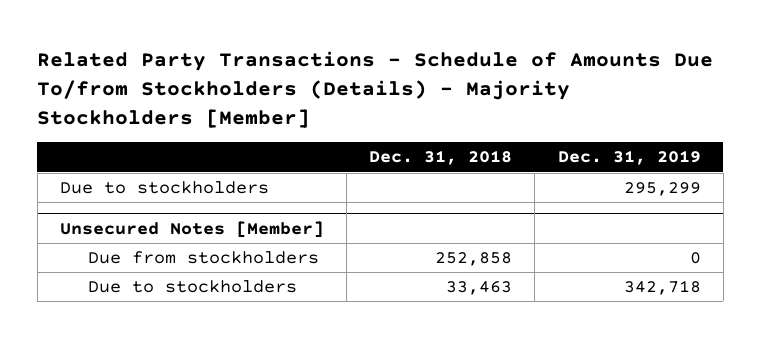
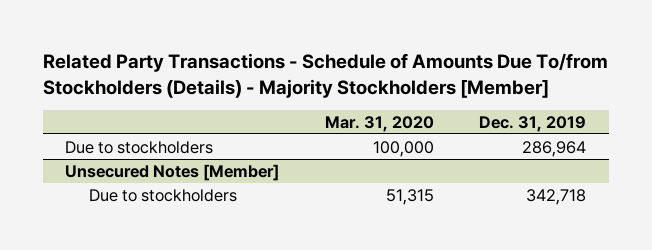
[369,150,513,166] Dec. 31, 2018 -> none
none -> [324,115,434,132] Mar. 31, 2020
[623,182,701,197] 295,299 -> [522,140,587,157] 286,964
[87,251,319,265] Due from stockholders -> none

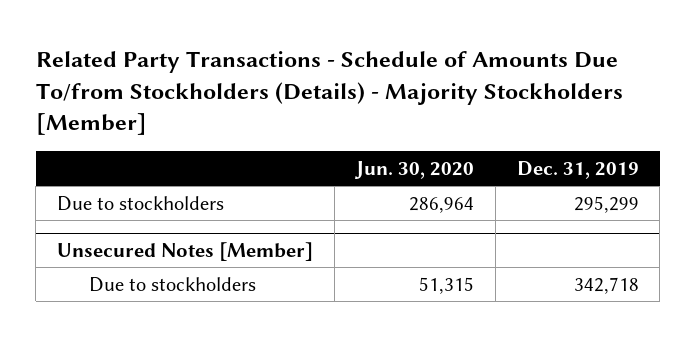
[324,115,434,132] Mar. 31, 2020 -> none
none -> [353,160,474,179] Jun. 30, 2020
[522,140,587,157] 286,964 -> [573,195,639,213] 295,299

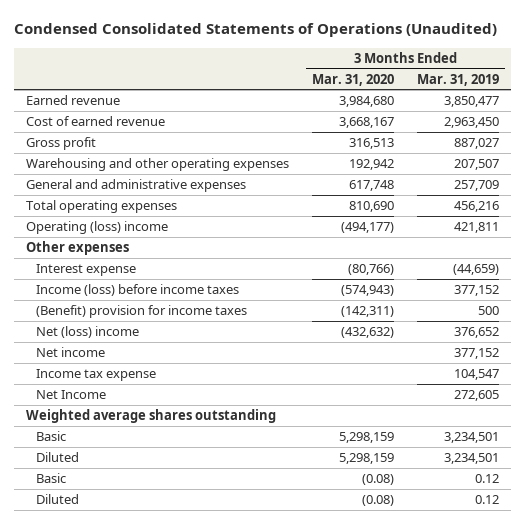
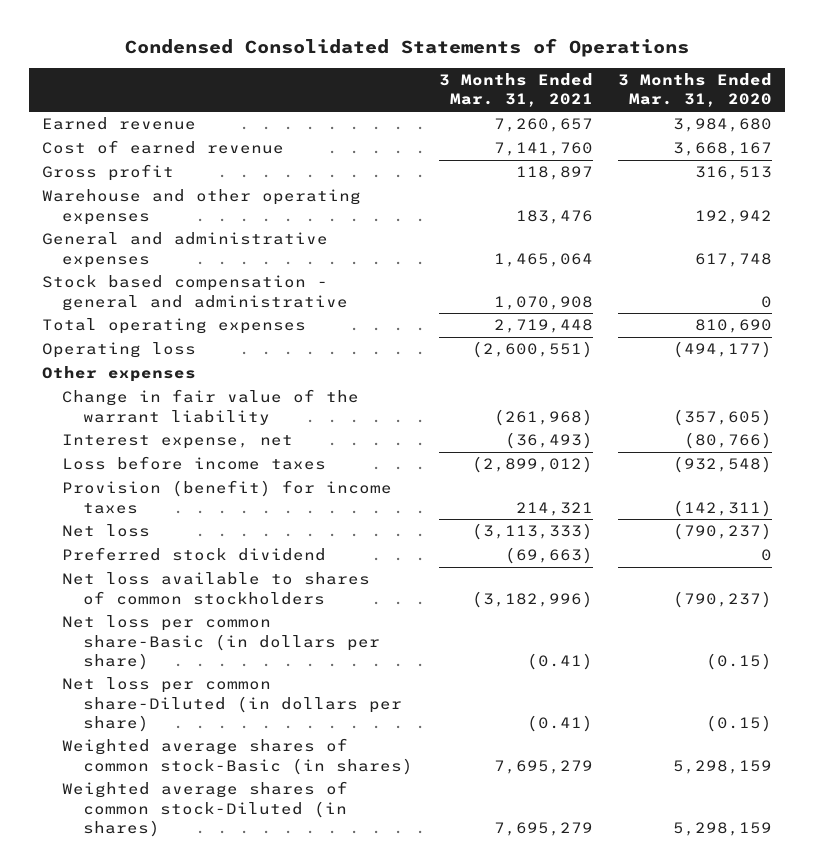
[13,23,497,38] Condensed Consolidated Statements of Operations (Unaudited) -> [124,37,689,57] Condensed Consolidated Statements of Operations
[417,73,500,86] Mar. 31, 2019 -> none
none -> [438,73,593,108] 3 Months Ended Mar. 31, 2021
[25,158,289,172] Warehousing and other operating expenses -> [41,189,361,225] Warehouse and other operating expenses
none -> [41,275,349,311] Stock based compensation - general and administrative
[25,221,168,235] Operating (loss) income -> [41,342,196,359] Operating loss
[36,347,106,358] Net income -> none
[36,369,157,382] Income tax expense -> none
[36,390,107,400] Net Income -> none
[25,409,276,424] Weighted average shares outstanding -> none
[36,473,67,484] Basic -> none
[36,494,80,505] Diluted -> none
none -> [62,389,360,425] Change in fair value of the warrant liability
[36,264,137,277] Interest expense -> [62,434,294,450] Interest expense, net
[36,284,240,297] Income (loss) before income taxes -> [62,456,327,471] Loss before income taxes
[341,285,395,297] (574,943) -> [672,456,772,474] (932,548)
[36,305,248,319] (Benefit) provision for income taxes -> [62,480,393,514] Provision (benefit) for income taxes
[36,326,140,339] Net (loss) income -> [62,524,151,538] Net loss
[341,327,395,339] (432,632) -> [672,523,772,541] (790,237)
none -> [62,547,327,562] Preferred stock dividend
none -> [62,572,371,605] Net loss available to shares of common stockholders
none -> [62,615,381,670] Net loss per common share-Basic (in dollars per share)
none -> [62,677,403,732] Net loss per common share-Diluted (in dollars per share)
[36,431,67,442] Basic -> [62,738,414,775] Weighted average shares of common stock-Basic (in shares)
[36,452,80,463] Diluted -> [62,781,349,837] Weighted average shares of common stock-Diluted (in shares)

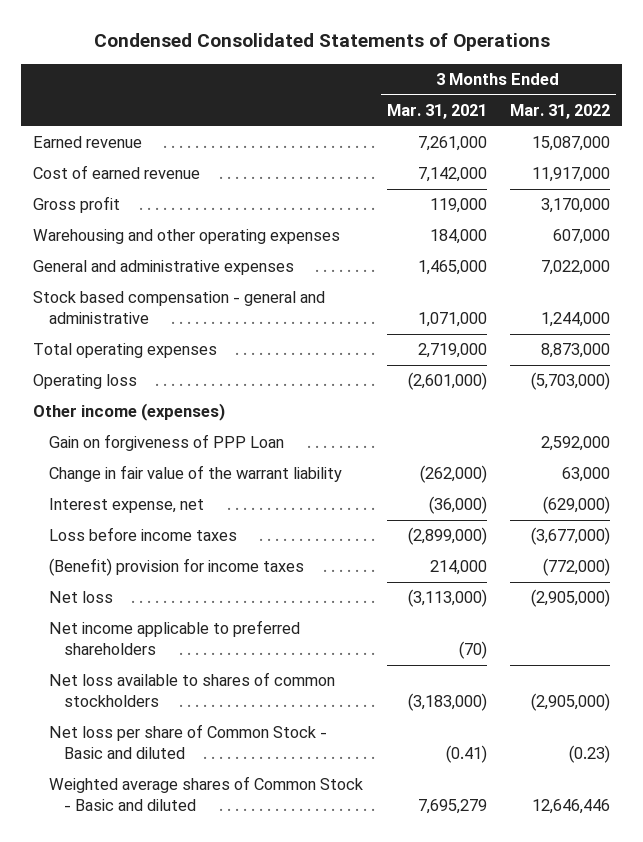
[617,73,772,108] 3 Months Ended Mar. 31, 2020 -> none
none -> [510,103,611,119] Mar. 31, 2022
[62,547,327,562] Preferred stock dividend -> none
[62,677,403,732] Net loss per common share-Diluted (in dollars per share) -> none
[62,781,349,837] Weighted average shares of common stock-Diluted (in shares) -> none
[493,118,593,133] 7,260,657 -> [417,136,487,152] 7,261,000
[493,142,593,157] 7,141,760 -> [417,167,487,183] 7,142,000
[515,166,593,181] 118,897 -> [429,198,487,214] 119,000
[41,189,361,225] Warehouse and other operating expenses -> [33,229,341,245] Warehousing and other operating expenses
[515,209,593,224] 183,476 -> [429,229,487,245] 184,000
[493,252,593,267] 1,465,064 -> [417,260,487,276] 1,465,000
[493,295,593,310] 1,070,908 -> [417,312,487,328] 1,071,000
[493,319,593,334] 2,719,448 -> [417,343,487,359] 2,719,000
[471,341,593,359] (2,600,551) -> [407,372,487,391] (2,601,000)
[41,366,196,383] Other expenses -> [33,403,226,422] Other income (expenses)
none -> [48,434,284,452] Gain on forgiveness of PPP Loan
[493,408,593,426] (261,968) -> [419,465,487,484] (262,000)
[504,432,593,450] (36,493) -> [428,496,487,515] (36,000)
[471,456,593,474] (2,899,012) -> [407,527,487,546] (2,899,000)
[62,480,393,514] Provision (benefit) for income taxes -> [48,558,304,577] (Benefit) provision for income taxes
[515,501,593,516] 214,321 -> [429,560,487,576] 214,000
[471,523,593,541] (3,113,333) -> [407,589,487,608] (3,113,000)
none -> [48,620,300,656] Net income applicable to preferred shareholders
[471,590,593,608] (3,182,996) -> [407,693,487,712] (3,183,000)
[62,615,381,670] Net loss per common share-Basic (in dollars per share) -> [48,724,327,760] Net loss per share of Common Stock - Basic and diluted
[62,738,414,775] Weighted average shares of common stock-Basic (in shares) -> [48,776,363,812] Weighted average shares of Common Stock - Basic and diluted

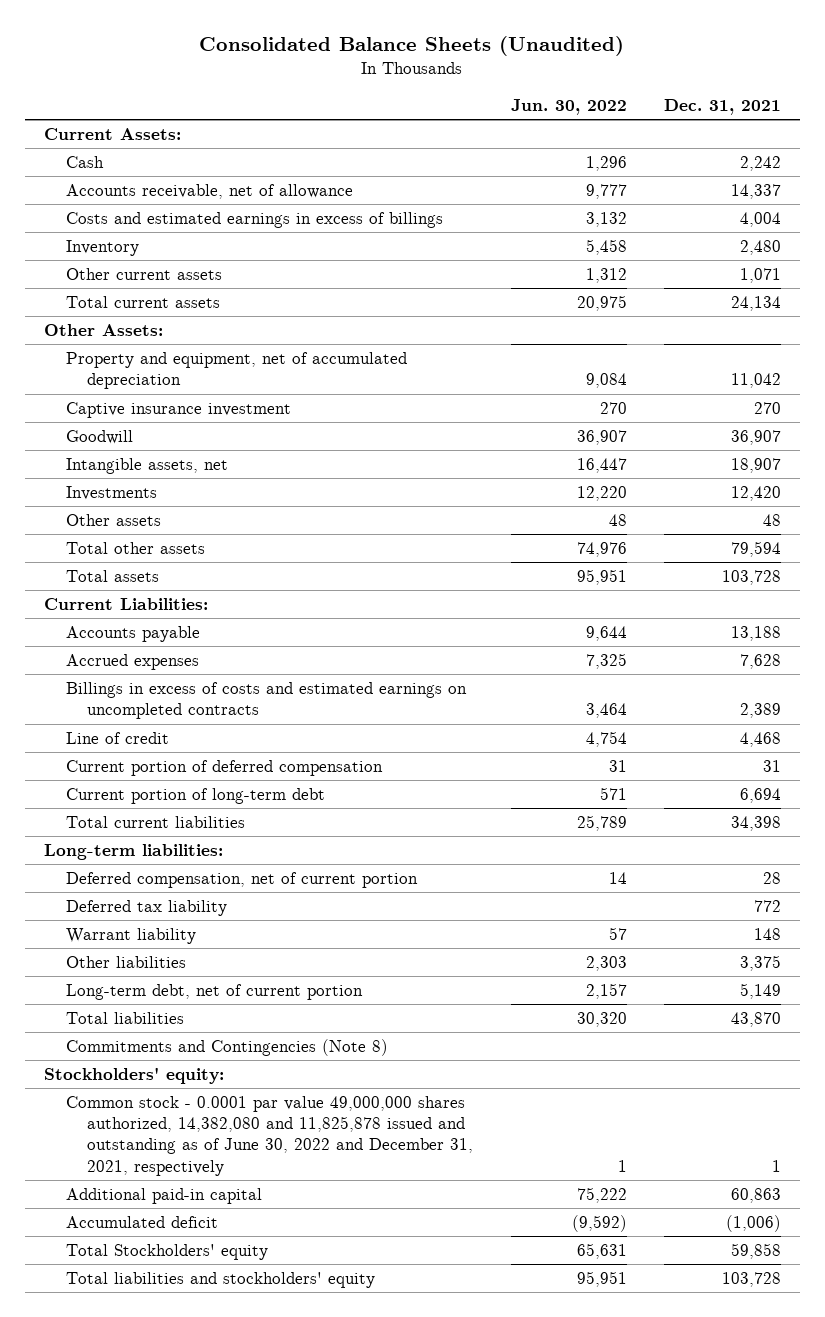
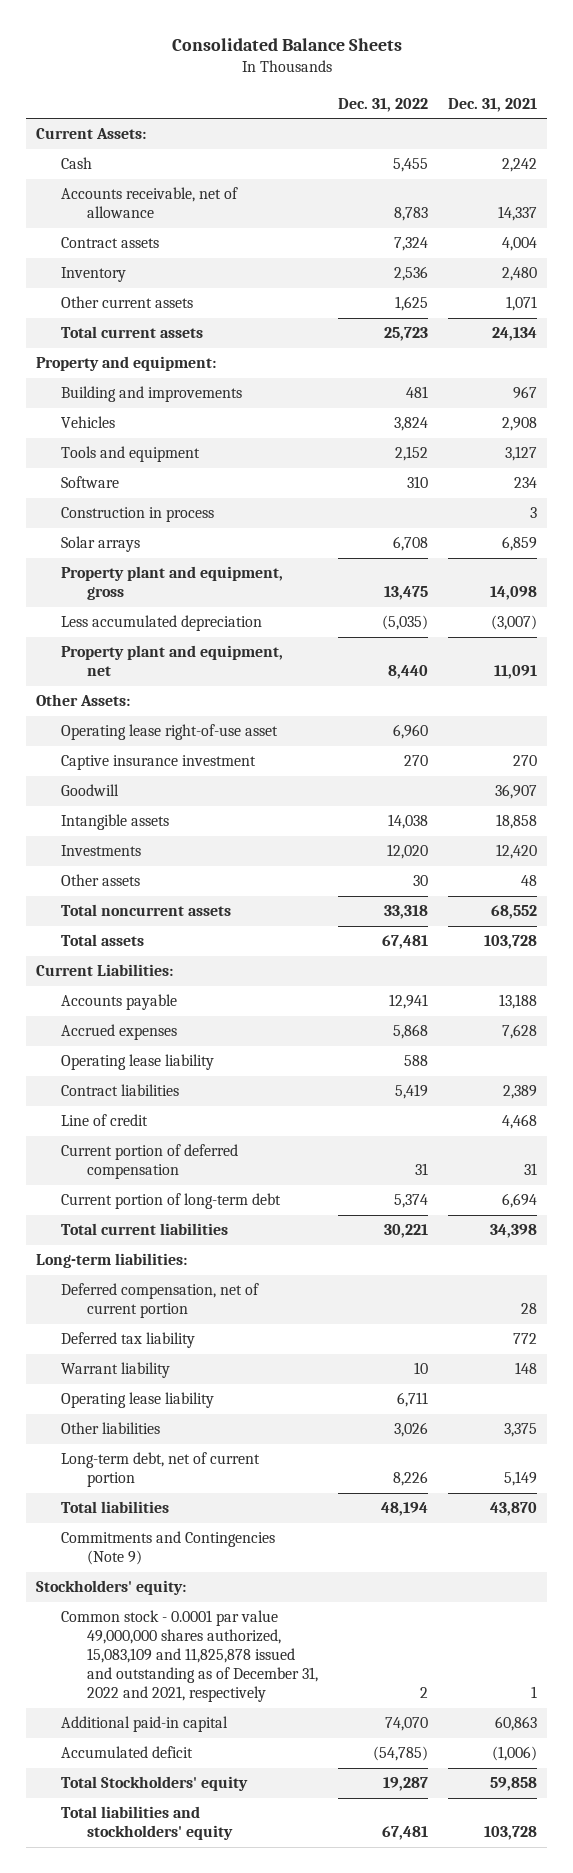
[199,36,625,57] Consolidated Balance Sheets (Unaudited) -> [171,37,402,51] Consolidated Balance Sheets
[510,99,627,116] Jun. 30, 2022 -> none
none -> [337,97,428,112] Dec. 31, 2022
[65,212,443,229] Costs and estimated earnings in excess of billings -> none
none -> [61,237,160,249] Contract assets
none -> [36,356,217,372] Property and equipment:
none -> [61,386,243,403] Building and improvements
none -> [61,416,116,429] Vehicles
none -> [61,446,201,463] Tools and equipment
none -> [61,476,120,489] Software
none -> [61,507,215,523] Construction in process
none -> [61,536,141,553] Solar arrays
none -> [61,566,284,601] Property plant and equipment, gross
none -> [61,615,263,632] Less accumulated depreciation
none -> [61,645,284,677] Property plant and equipment, net
[65,352,407,390] Property and equipment, net of accumulated depreciation -> none
none -> [61,724,279,741] Operating lease right-of-use asset
[65,458,228,475] Intangible assets, net -> [61,814,170,831] Intangible assets
[731,458,782,474] 18,907 -> [495,814,537,830] 18,858
[65,542,205,555] Total other assets -> [61,904,232,917] Total noncurrent assets
[731,541,782,558] 79,594 -> [490,905,537,920] 68,552
none -> [61,1054,215,1071] Operating lease liability
[65,682,467,720] Billings in excess of costs and estimated earnings on uncompleted contracts -> [61,1084,180,1097] Contract liabilities
none -> [61,1392,215,1409] Operating lease liability
[65,1039,388,1057] Commitments and Contingencies (Note 8) -> [61,1531,276,1566] Commitments and Contingencies (Note 9)
[65,1096,474,1176] Common stock - 0.0001 par value 49,000,000 shares authorized, 14,382,080 and 11,825,878 issued and outstanding as of June 30, 2022 and December 31, 2021, respectively -> [61,1610,318,1703] Common stock - 0.0001 par value 49,000,000 shares authorized, 15,083,109 and 11,825,878 issued and outstanding as of December 31, 2022 and 2021, respectively

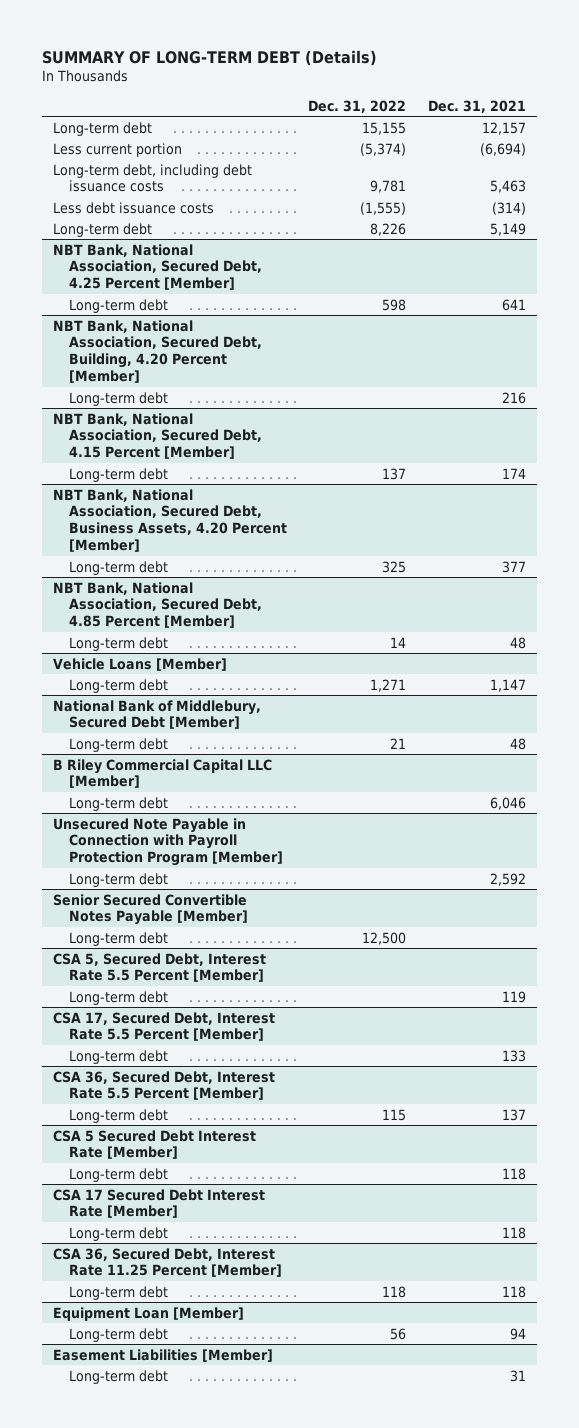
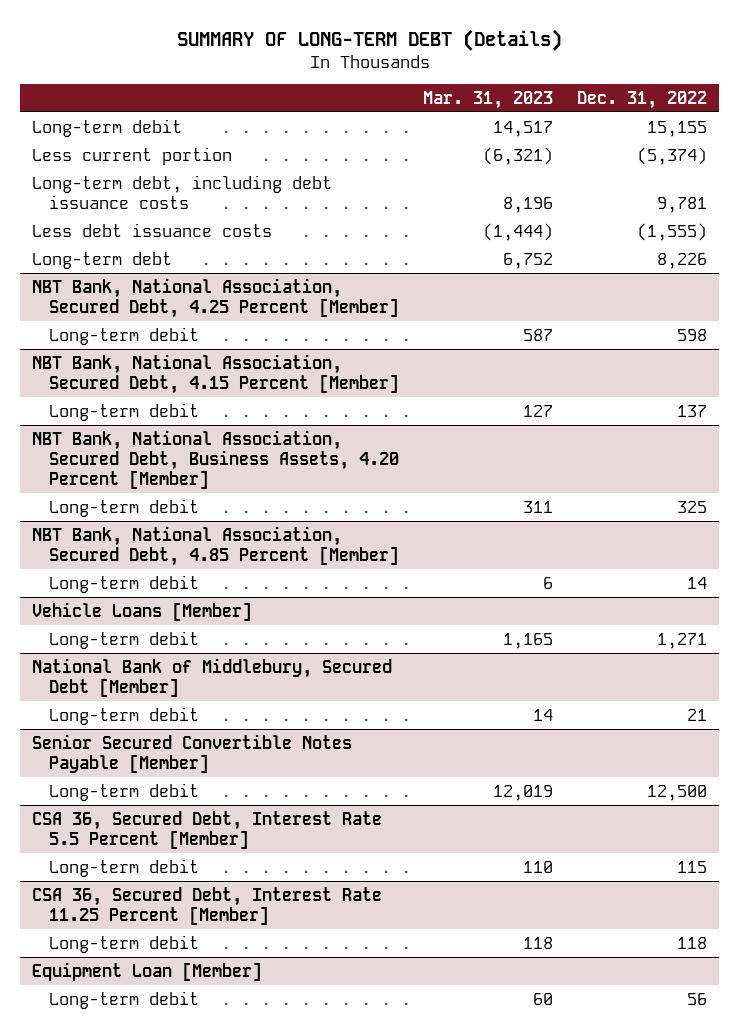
[427,99,526,113] Dec. 31, 2021 -> none
none -> [423,90,554,109] Mar. 31, 2023
[52,121,152,136] Long-term debt -> [32,118,183,137] Long-term debit
[52,319,262,384] NBT Bank, National Association, Secured Debt, Building, 4.20 Percent [Member] -> none
[68,391,168,406] Long-term debt -> none
[68,298,168,313] Long-term debt -> [49,326,200,345] Long-term debit
[68,467,168,482] Long-term debt -> [49,402,200,421] Long-term debit
[68,560,168,575] Long-term debt -> [49,498,200,517] Long-term debit
[68,636,168,651] Long-term debt -> [49,574,200,593] Long-term debit
[68,678,168,693] Long-term debt -> [49,630,200,649] Long-term debit
[52,758,272,789] B Riley Commercial Capital LLC [Member] -> none
[68,796,168,811] Long-term debt -> none
[52,817,283,867] Unsecured Note Payable in Connection with Payroll Protection Program [Member] -> none
[68,872,168,887] Long-term debt -> none
[68,737,168,752] Long-term debt -> [49,706,200,725] Long-term debit
[52,952,266,983] CSA 5, Secured Debt, Interest Rate 5.5 Percent [Member] -> none
[68,990,168,1005] Long-term debt -> none
[52,1011,275,1042] CSA 17, Secured Debt, Interest Rate 5.5 Percent [Member] -> none
[68,1049,168,1064] Long-term debt -> none
[68,931,168,946] Long-term debt -> [49,782,200,801] Long-term debit
[52,1129,256,1160] CSA 5 Secured Debt Interest Rate [Member] -> none
[68,1167,168,1182] Long-term debt -> none
[52,1188,265,1219] CSA 17 Secured Debt Interest Rate [Member] -> none
[68,1226,168,1241] Long-term debt -> none
[68,1108,168,1123] Long-term debt -> [49,858,200,877] Long-term debit
[68,1285,168,1300] Long-term debt -> [49,934,200,953] Long-term debit
[52,1348,273,1362] Easement Liabilities [Member] -> none
[68,1369,168,1384] Long-term debt -> none
[68,1327,168,1342] Long-term debt -> [49,990,200,1009] Long-term debit

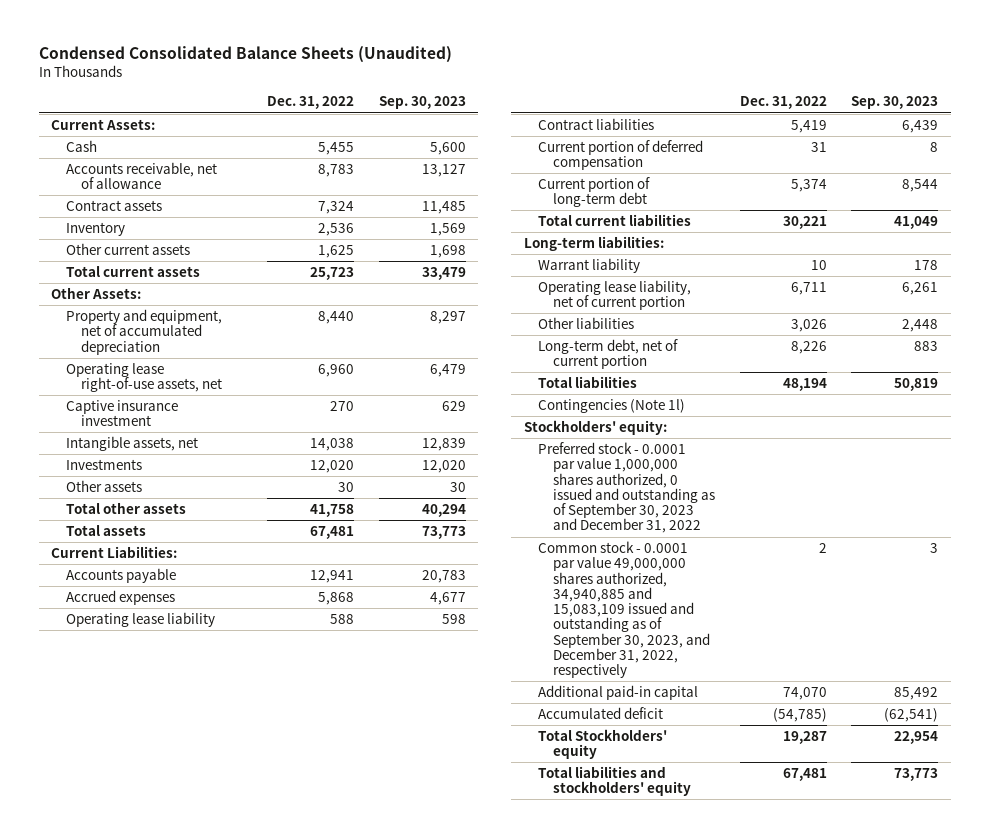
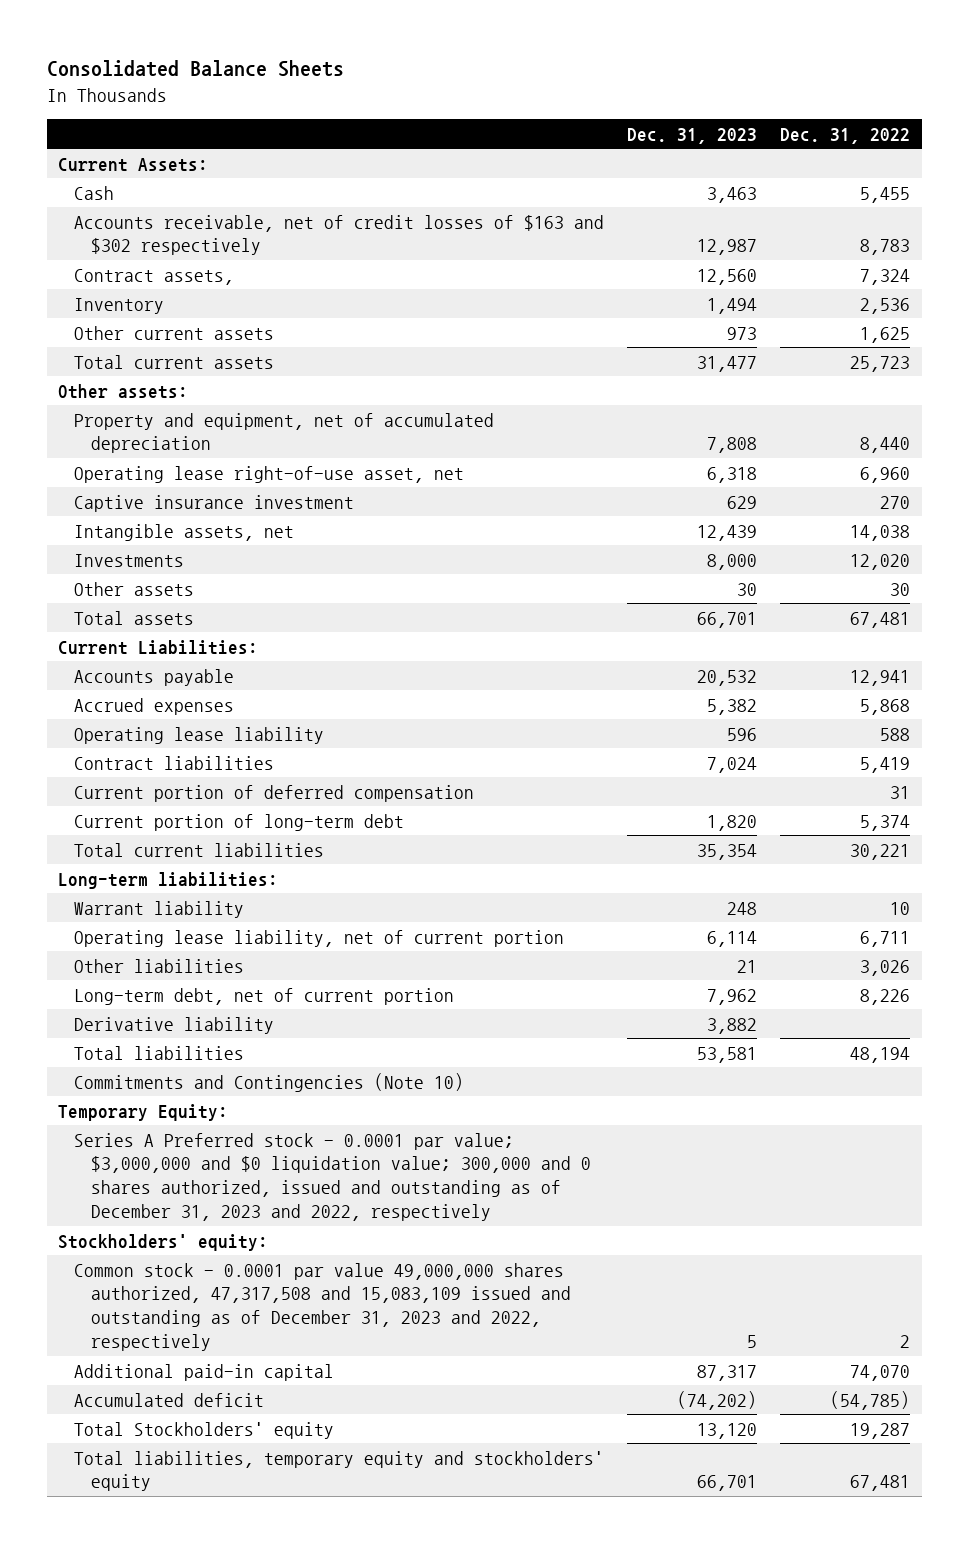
[38,46,452,64] Condensed Consolidated Balance Sheets (Unaudited) -> [46,60,344,78] Consolidated Balance Sheets
[378,96,466,110] Sep. 30, 2023 -> none
none -> [627,127,758,144] Dec. 31, 2023
[65,161,217,190] Accounts receivable, net of allowance -> [74,214,605,256] Accounts receivable, net of credit losses of $163 and $302 respectively
[65,199,162,211] Contract assets -> [74,268,235,285] Contract assets,
[50,286,141,299] Other Assets: -> [58,383,189,399] Other assets:
[65,362,222,393] Operating lease right-of-use assets, net -> [74,465,465,483] Operating lease right-of-use asset, net
[65,501,186,514] Total other assets -> none
none -> [74,1016,275,1034] Derivative liability
[538,398,686,413] Contingencies (Note 1l) -> [74,1072,465,1092] Commitments and Contingencies (Note 10)
none -> [58,1103,229,1121] Temporary Equity:
none -> [74,1132,591,1222] Series A Preferred stock - 0.0001 par value; $3,000,000 and $0 liquidation value; 300,000 and 0 shares authorized, issued and outstanding as of December 31, 2023 and 2022, respectively
[538,441,716,534] Preferred stock - 0.0001 par value 1,000,000 shares authorized, 0 issued and outstanding as of September 30, 2023 and December 31, 2022 -> none
[538,540,711,679] Common stock - 0.0001 par value 49,000,000 shares authorized, 34,940,885 and 15,083,109 issued and outstanding as of September 30, 2023, and December 31, 2022, respectively -> [74,1262,571,1352] Common stock - 0.0001 par value 49,000,000 shares authorized, 47,317,508 and 15,083,109 issued and outstanding as of December 31, 2023 and 2022, respectively
[538,765,692,797] Total liabilities and stockholders' equity -> [74,1450,605,1492] Total liabilities, temporary equity and stockholders' equity

